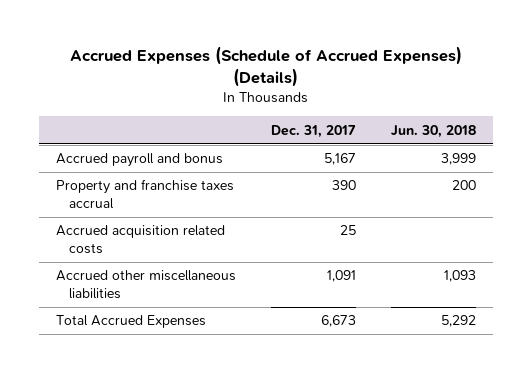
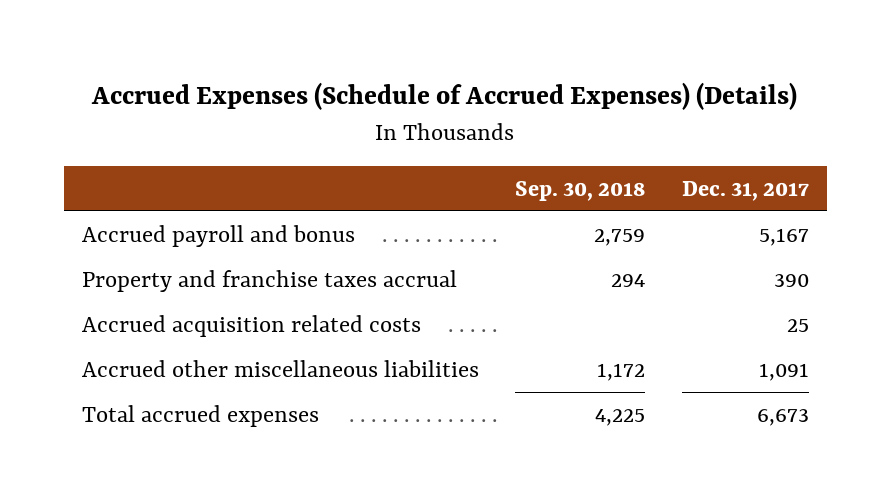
[390,124,476,138] Jun. 30, 2018 -> none
none -> [515,180,646,201] Sep. 30, 2018
[56,315,207,329] Total Accrued Expenses -> [82,404,320,427] Total accrued expenses

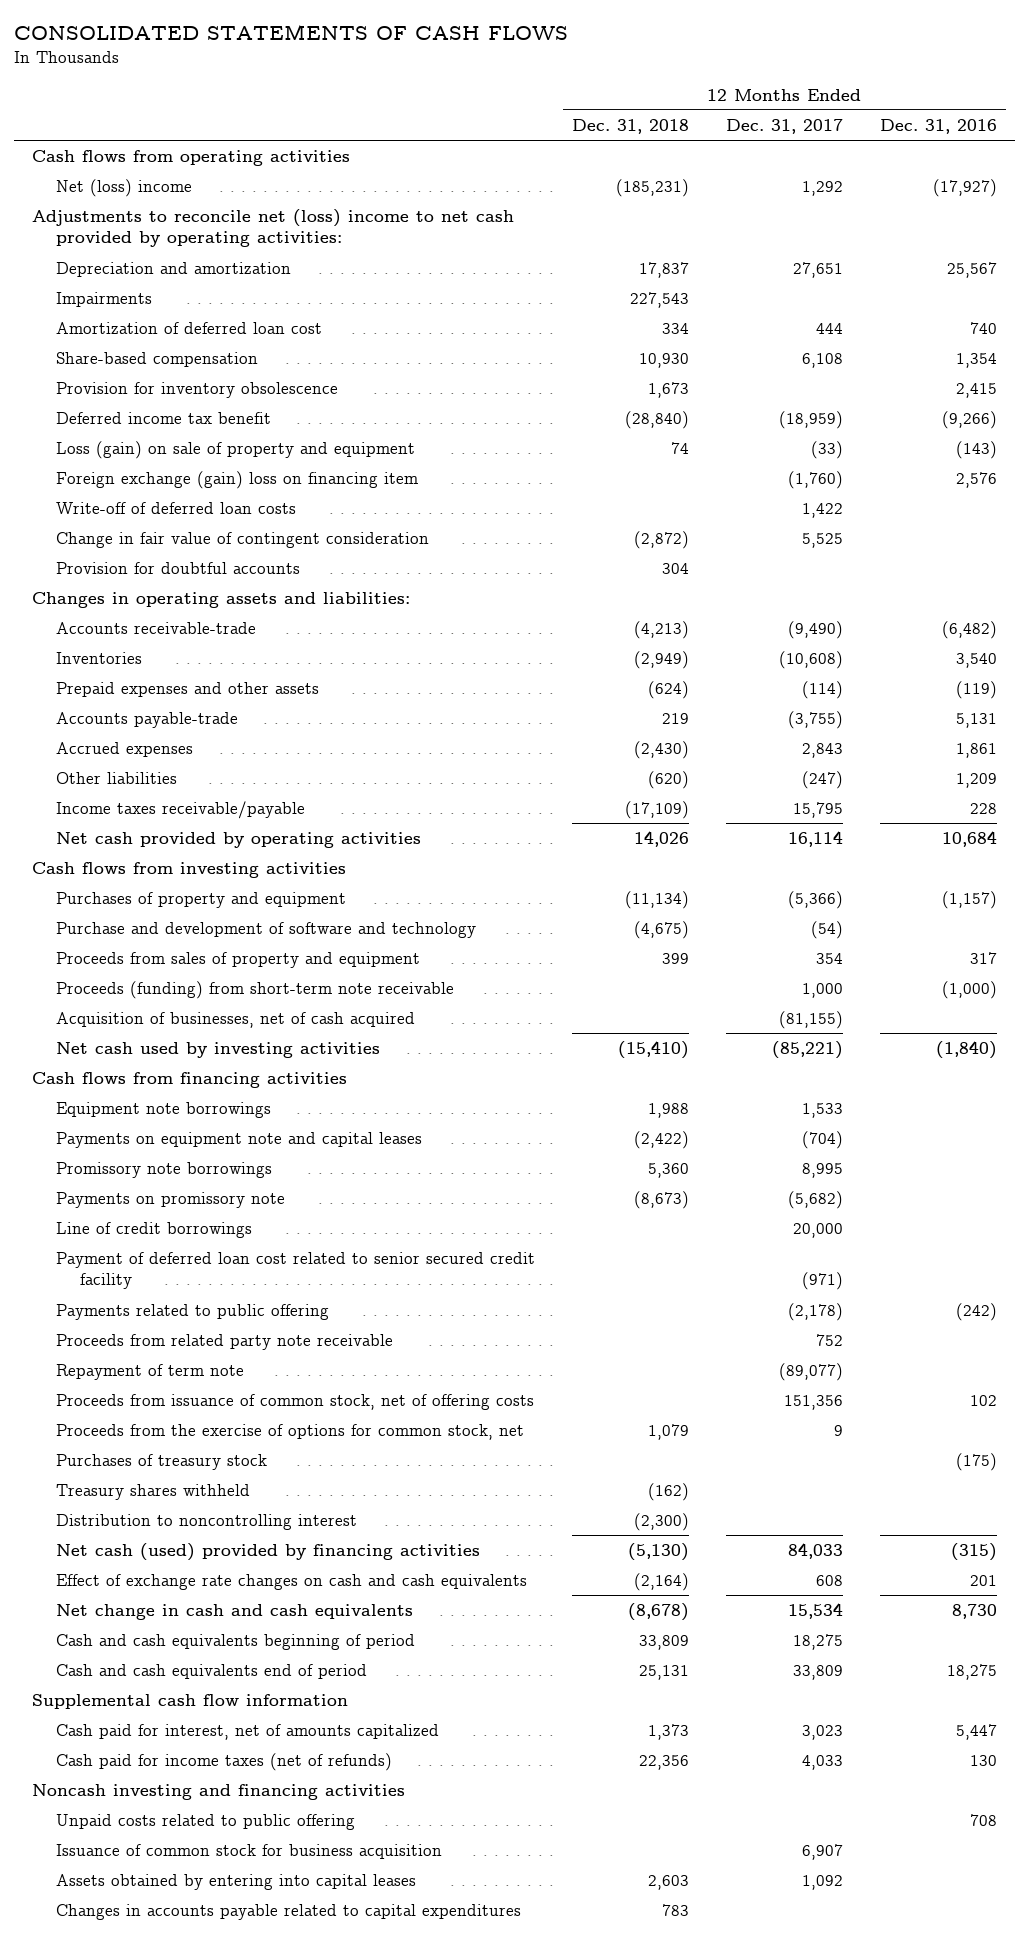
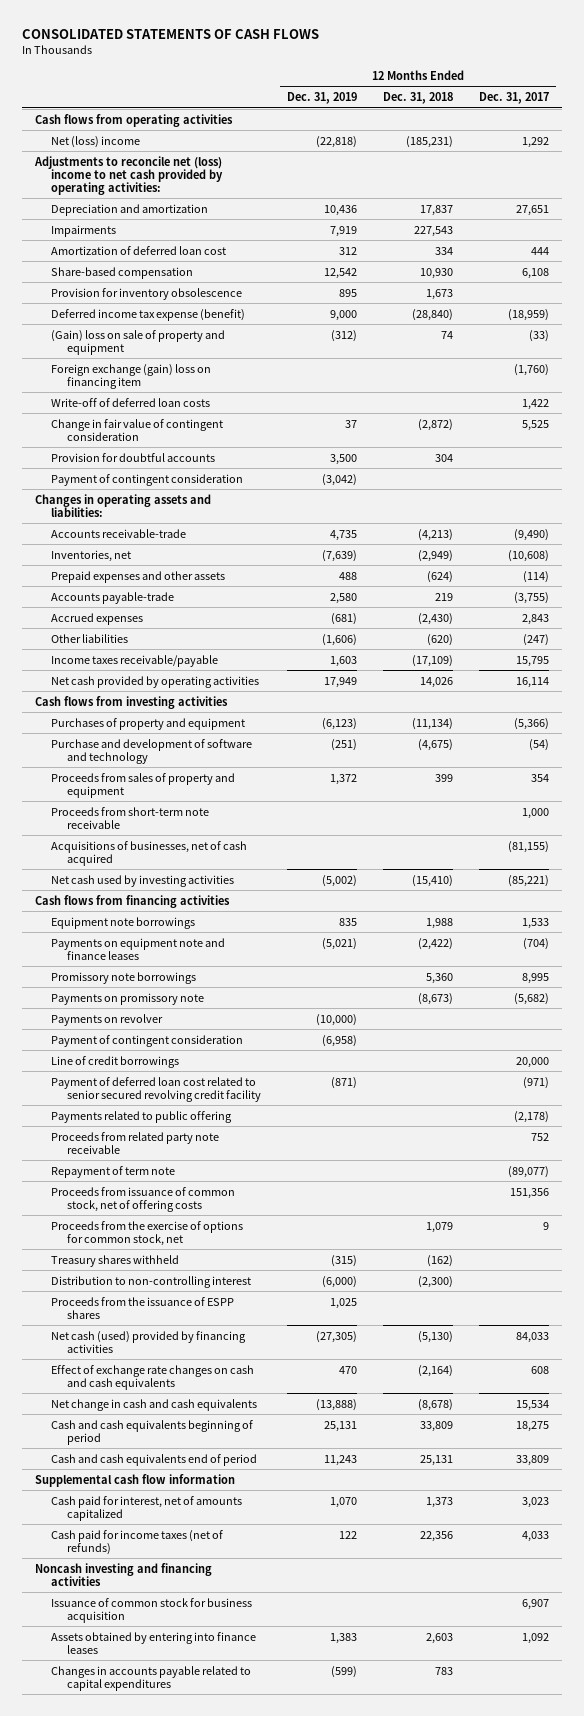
[879,119,997,135] Dec. 31, 2016 -> none
none -> [286,92,357,105] Dec. 31, 2019
[56,412,272,425] Deferred income tax benefit -> [50,308,245,321] Deferred income tax expense (benefit)
[56,441,416,460] Loss (gain) on sale of property and equipment -> [50,329,225,355] (Gain) loss on sale of property and equipment
none -> [50,473,243,486] Payment of contingent consideration
[56,652,143,665] Inventories -> [50,549,131,562] Inventories, net
[56,981,455,1000] Proceeds (funding) from short-term note receivable -> [50,806,209,829] Proceeds from short-term note receivable
[56,1012,416,1029] Acquisition of businesses, net of cash acquired -> [50,840,247,866] Acquisitions of businesses, net of cash acquired
[56,1132,423,1149] Payments on equipment note and capital leases -> [50,937,225,960] Payments on equipment note and finance leases
none -> [50,1013,163,1026] Payments on revolver
none -> [50,1034,243,1047] Payment of contingent consideration
[56,1252,536,1290] Payment of deferred loan cost related to senior secured credit facility -> [50,1076,261,1102] Payment of deferred loan cost related to senior secured revolving credit facility
[56,1454,268,1471] Purchases of treasury stock -> none
[56,1514,358,1531] Distribution to noncontrolling interest -> [50,1275,251,1288] Distribution to non-controlling interest
none -> [50,1296,234,1319] Proceeds from the issuance of ESPP shares
[56,1814,356,1831] Unpaid costs related to public offering -> none
[56,1874,417,1891] Assets obtained by entering into capital leases -> [50,1631,256,1654] Assets obtained by entering into finance leases

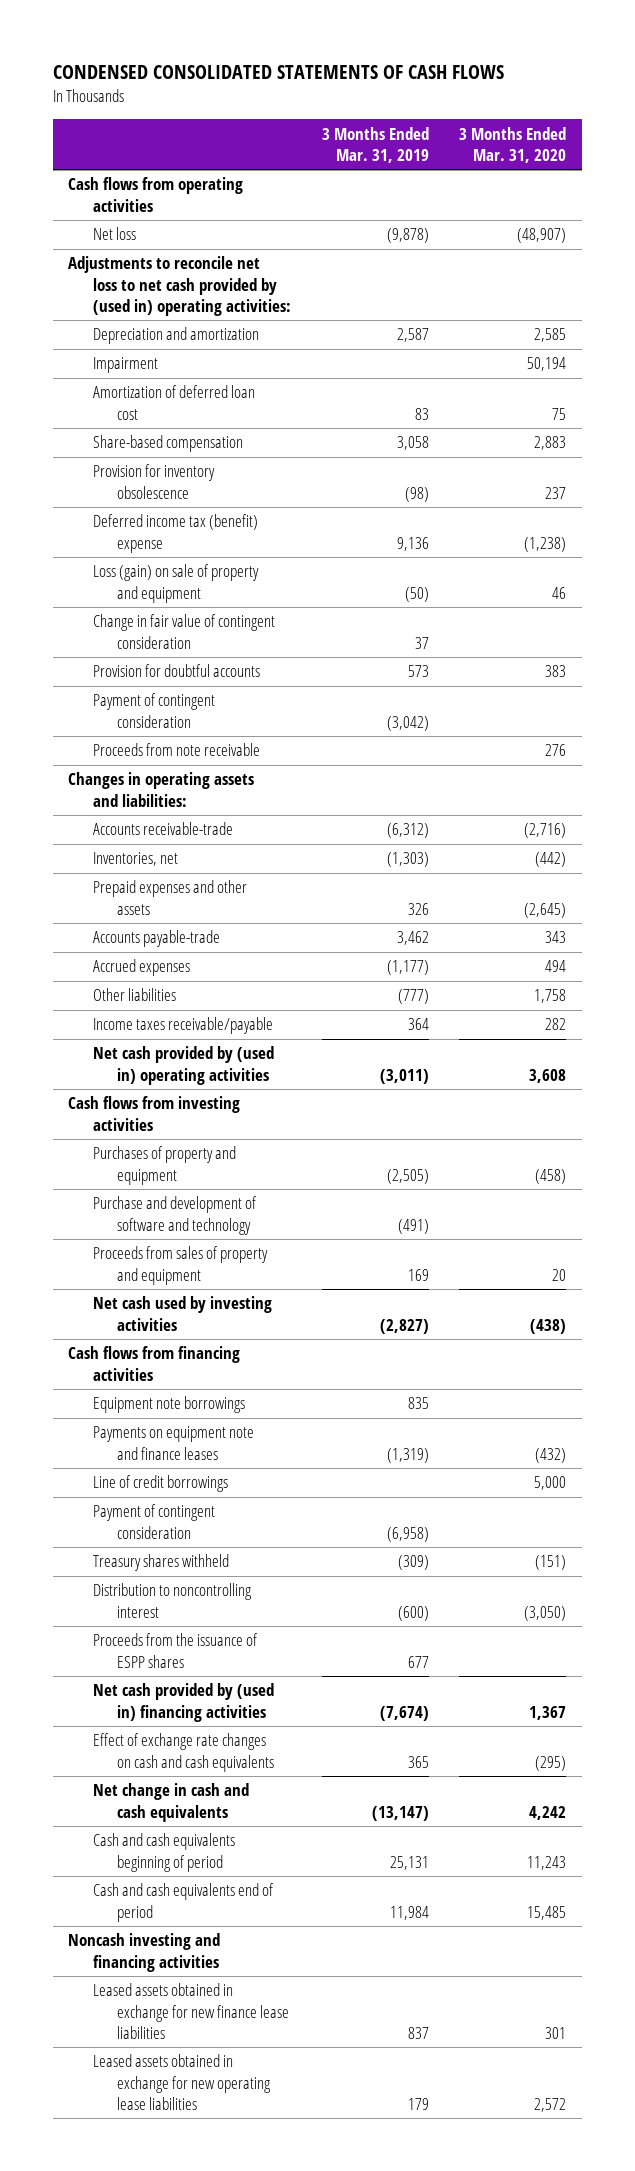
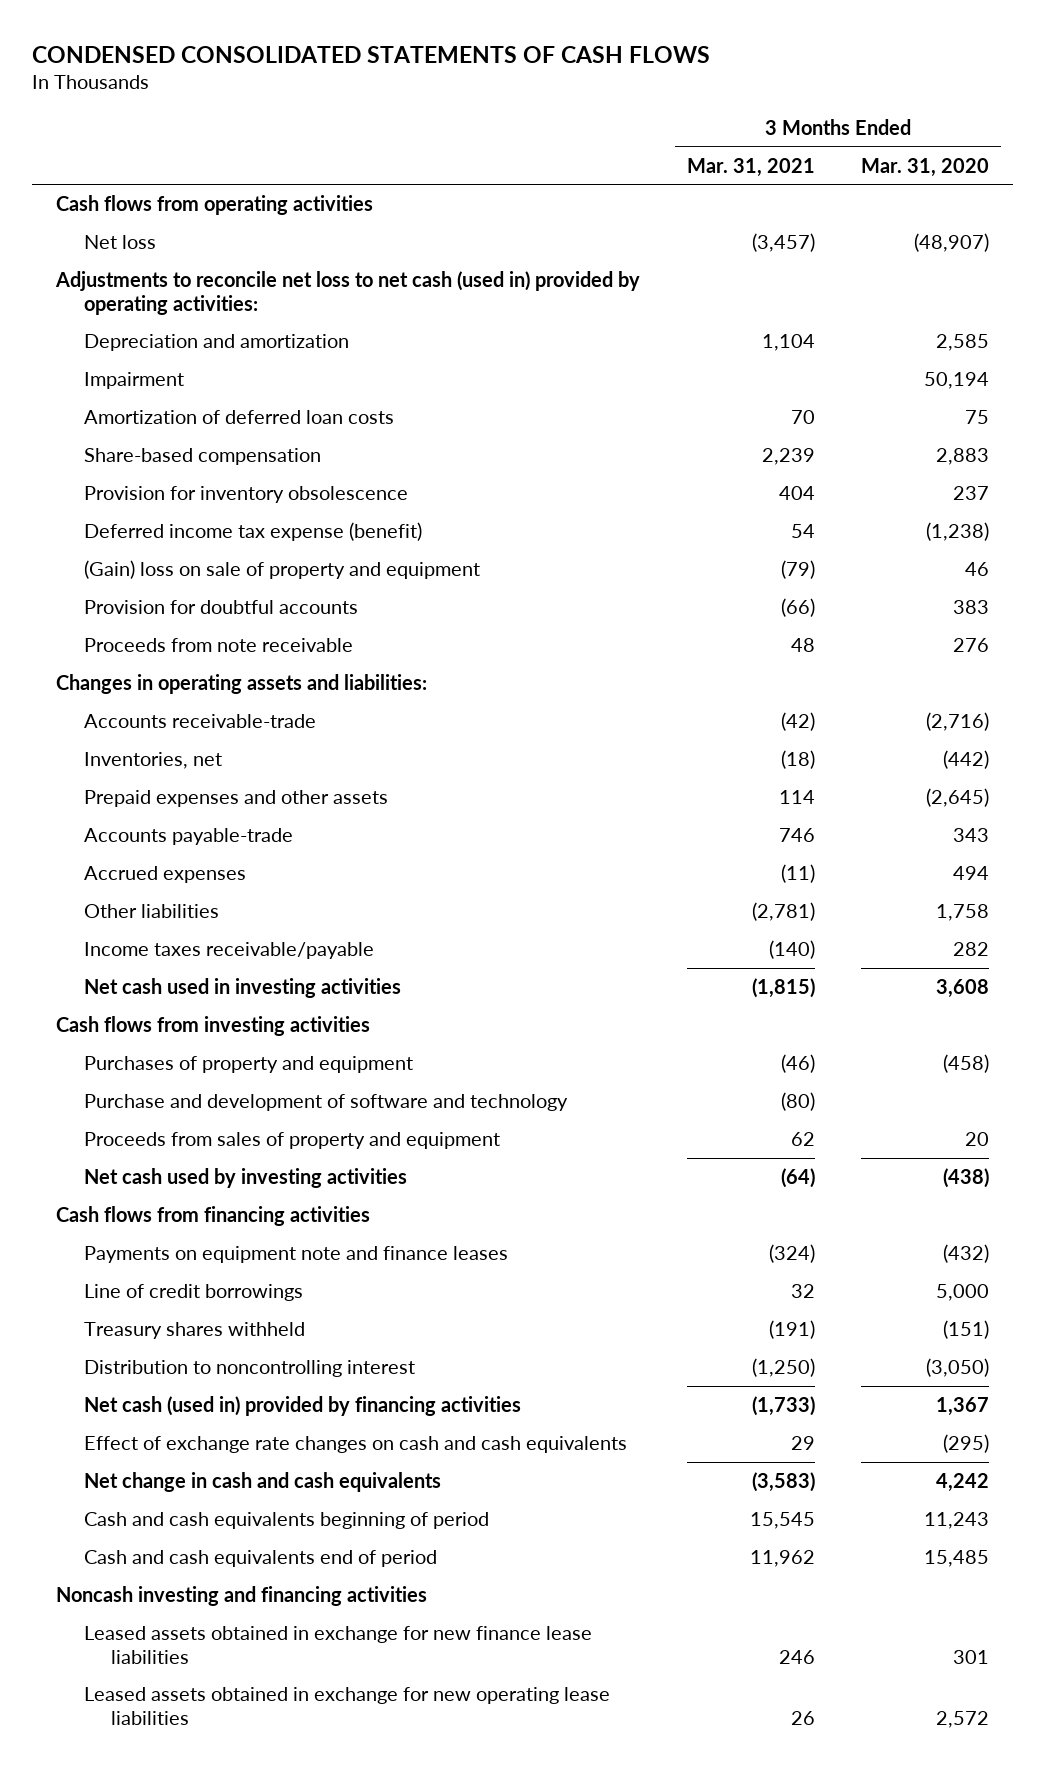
[321,126,429,163] 3 Months Ended Mar. 31, 2019 -> none
none -> [686,157,815,177] Mar. 31, 2021
[68,256,291,316] Adjustments to reconcile net loss to net cash provided by (used in) operating activities: -> [54,270,640,315] Adjustments to reconcile net loss to net cash (used in) provided by operating activities:
[92,385,255,420] Amortization of deferred loan cost -> [83,409,394,424] Amortization of deferred loan costs
[92,614,275,649] Change in fair value of contingent consideration -> none
[92,514,258,553] Deferred income tax (benefit) expense -> [83,521,422,541] Deferred income tax expense (benefit)
[92,564,259,603] Loss (gain) on sale of property and equipment -> [83,559,480,579] (Gain) loss on sale of property and equipment
[92,693,215,728] Payment of contingent consideration -> none
[92,1046,274,1085] Net cash provided by (used in) operating activities -> [83,977,401,998] Net cash used in investing activities
[92,1396,245,1414] Equipment note borrowings -> none
[92,1504,215,1539] Payment of contingent consideration -> none
[92,1633,258,1668] Proceeds from the issuance of ESPP shares -> none
[92,1683,274,1722] Net cash provided by (used in) financing activities -> [83,1395,521,1416] Net cash (used in) provided by financing activities

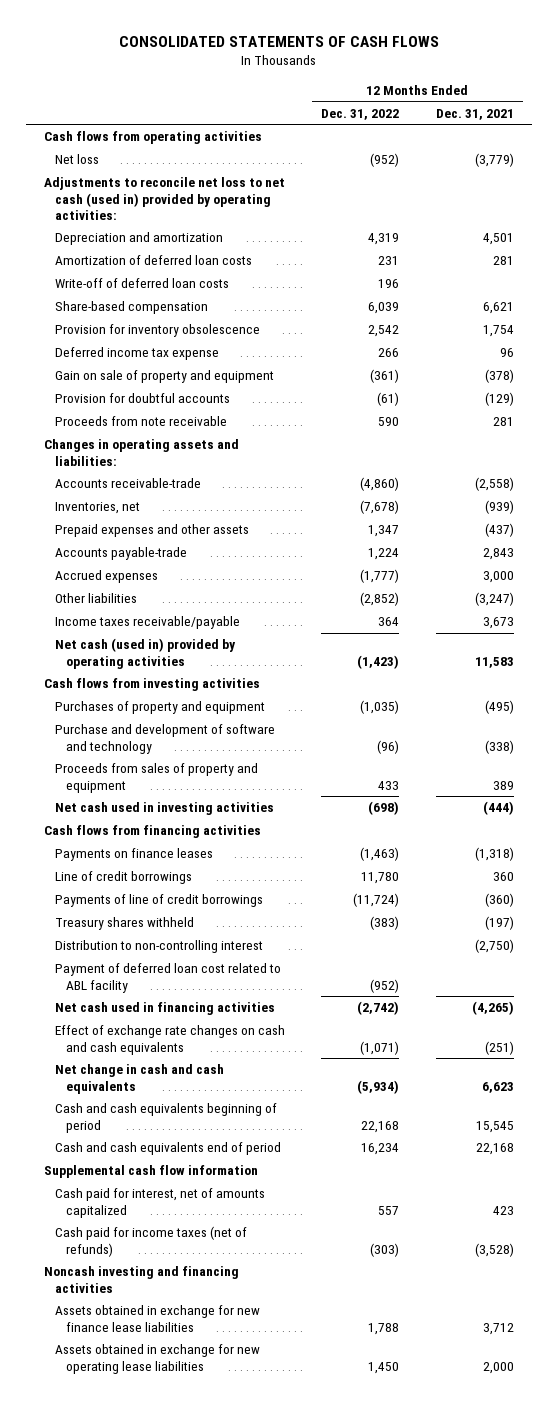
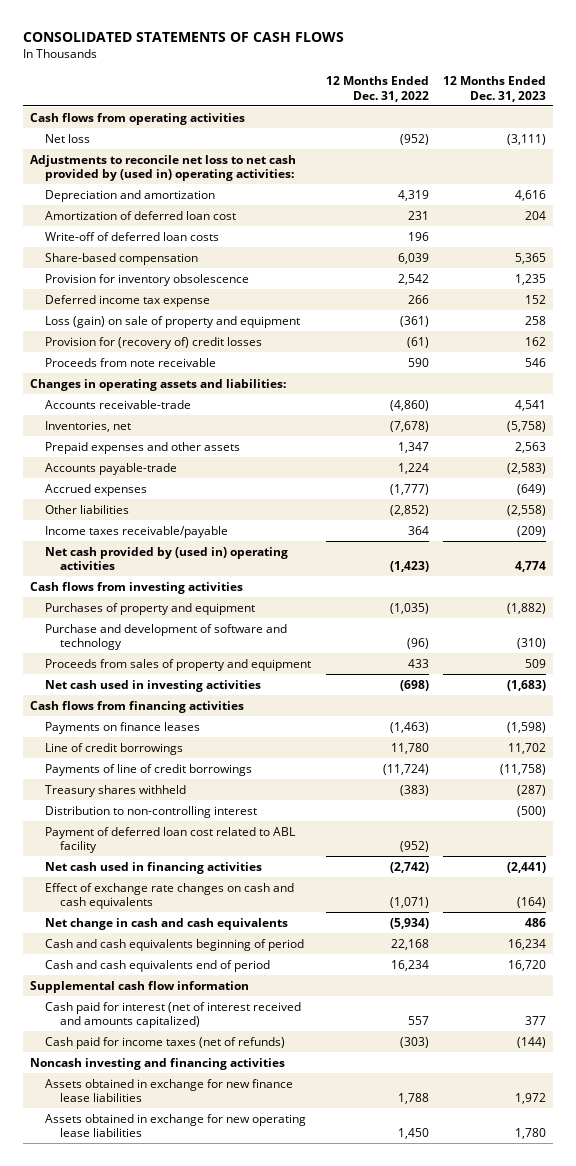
[435,108,514,120] Dec. 31, 2021 -> none
none -> [443,76,547,102] 12 Months Ended Dec. 31, 2023
[43,177,285,220] Adjustments to reconcile net loss to net cash (used in) provided by operating activities: -> [30,154,297,182] Adjustments to reconcile net loss to net cash provided by (used in) operating activities:
[54,255,252,266] Amortization of deferred loan costs -> [45,210,237,220] Amortization of deferred loan cost
[54,393,230,404] Provision for doubtful accounts -> none
[54,370,274,384] Gain on sale of property and equipment -> [45,315,301,328] Loss (gain) on sale of property and equipment
none -> [45,336,263,349] Provision for (recovery of) credit losses
[54,638,236,669] Net cash (used in) provided by operating activities -> [45,546,289,571] Net cash provided by (used in) operating activities
[54,1188,265,1218] Cash paid for interest, net of amounts capitalized -> [45,1001,302,1029] Cash paid for interest (net of interest received and amounts capitalized)

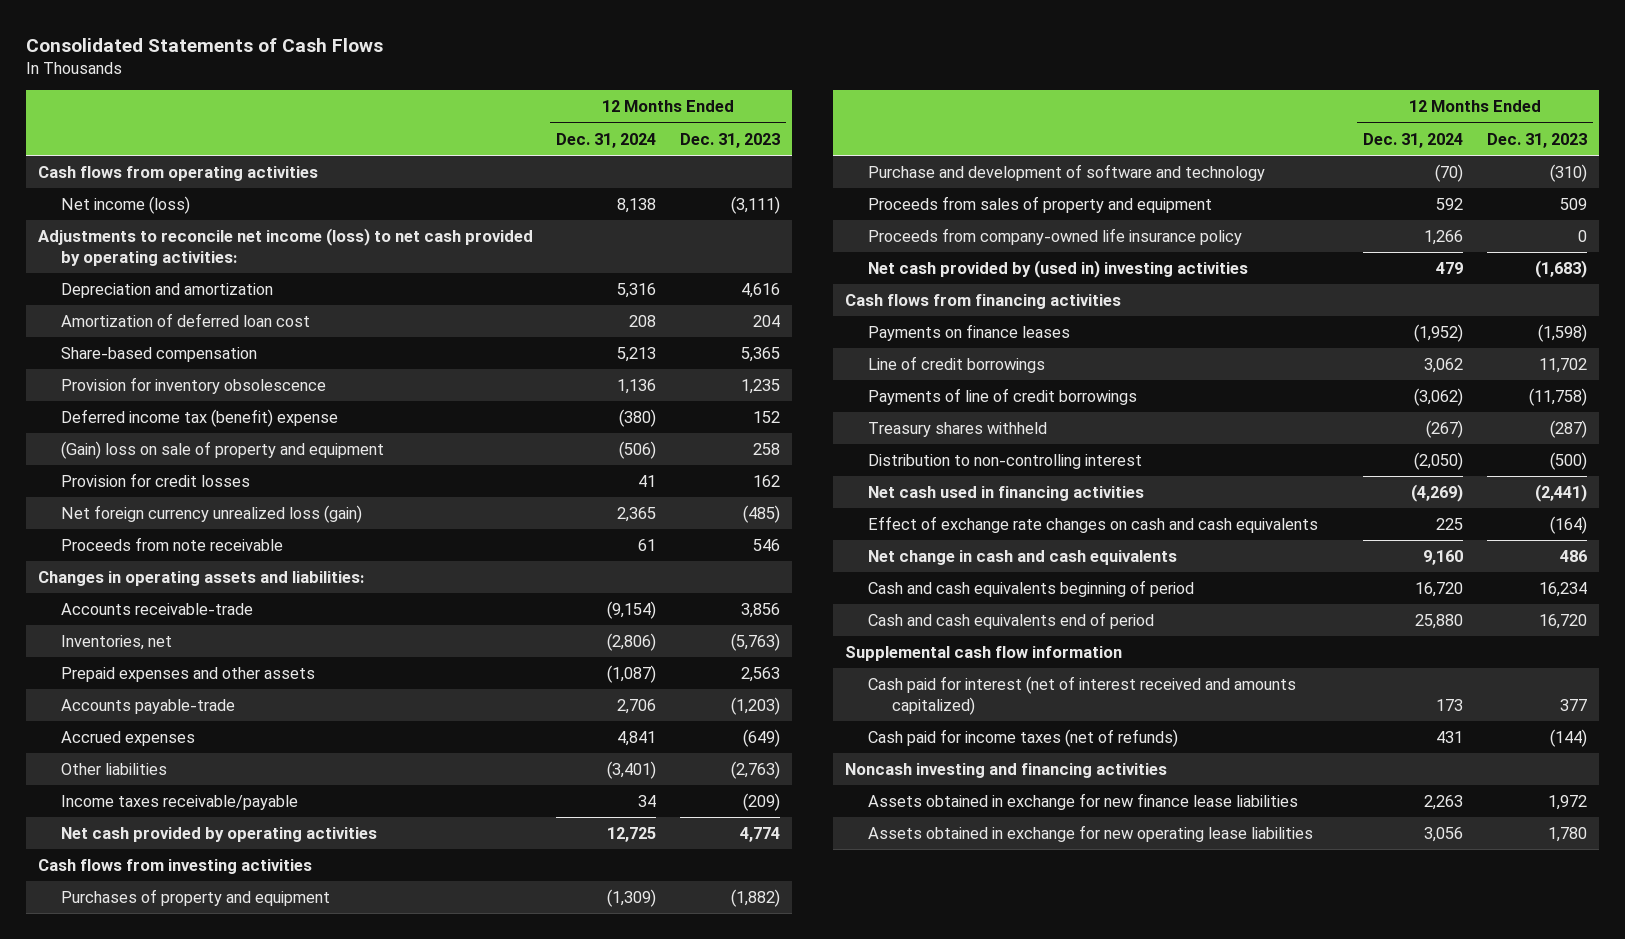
[23,31,345,42] CONSOLIDATED STATEMENTS OF CASH FLOWS -> [25,37,383,52] Consolidated Statements of Cash Flows
[325,76,429,102] 12 Months Ended Dec. 31, 2022 -> none
none -> [556,132,657,148] Dec. 31, 2024
[45,133,91,143] Net loss -> [61,196,191,215] Net income (loss)
[30,154,297,182] Adjustments to reconcile net loss to net cash provided by (used in) operating activities: -> [37,228,533,267] Adjustments to reconcile net income (loss) to net cash provided by operating activities:
[45,231,220,241] Write-off of deferred loan costs -> none
[45,294,211,307] Deferred income tax expense -> [61,409,339,428] Deferred income tax (benefit) expense
[45,315,301,328] Loss (gain) on sale of property and equipment -> [61,441,385,460] (Gain) loss on sale of property and equipment
[45,336,263,349] Provision for (recovery of) credit losses -> [61,473,251,488] Provision for credit losses
none -> [61,505,363,524] Net foreign currency unrealized loss (gain)
[515,399,547,411] 4,541 -> [740,603,780,619] 3,856
[507,420,547,432] (5,758) -> [730,633,780,652] (5,763)
[507,462,547,474] (2,583) -> [730,697,780,716] (1,203)
[507,504,547,516] (2,558) -> [730,761,780,780] (2,763)
[45,546,289,571] Net cash provided by (used in) operating activities -> [61,827,378,843] Net cash provided by operating activities
none -> [868,228,1243,246] Proceeds from company-owned life insurance policy
[45,679,262,692] Net cash used in investing activities -> [868,260,1249,279] Net cash provided by (used in) investing activities
[45,826,296,854] Payment of deferred loan cost related to ABL facility -> none

